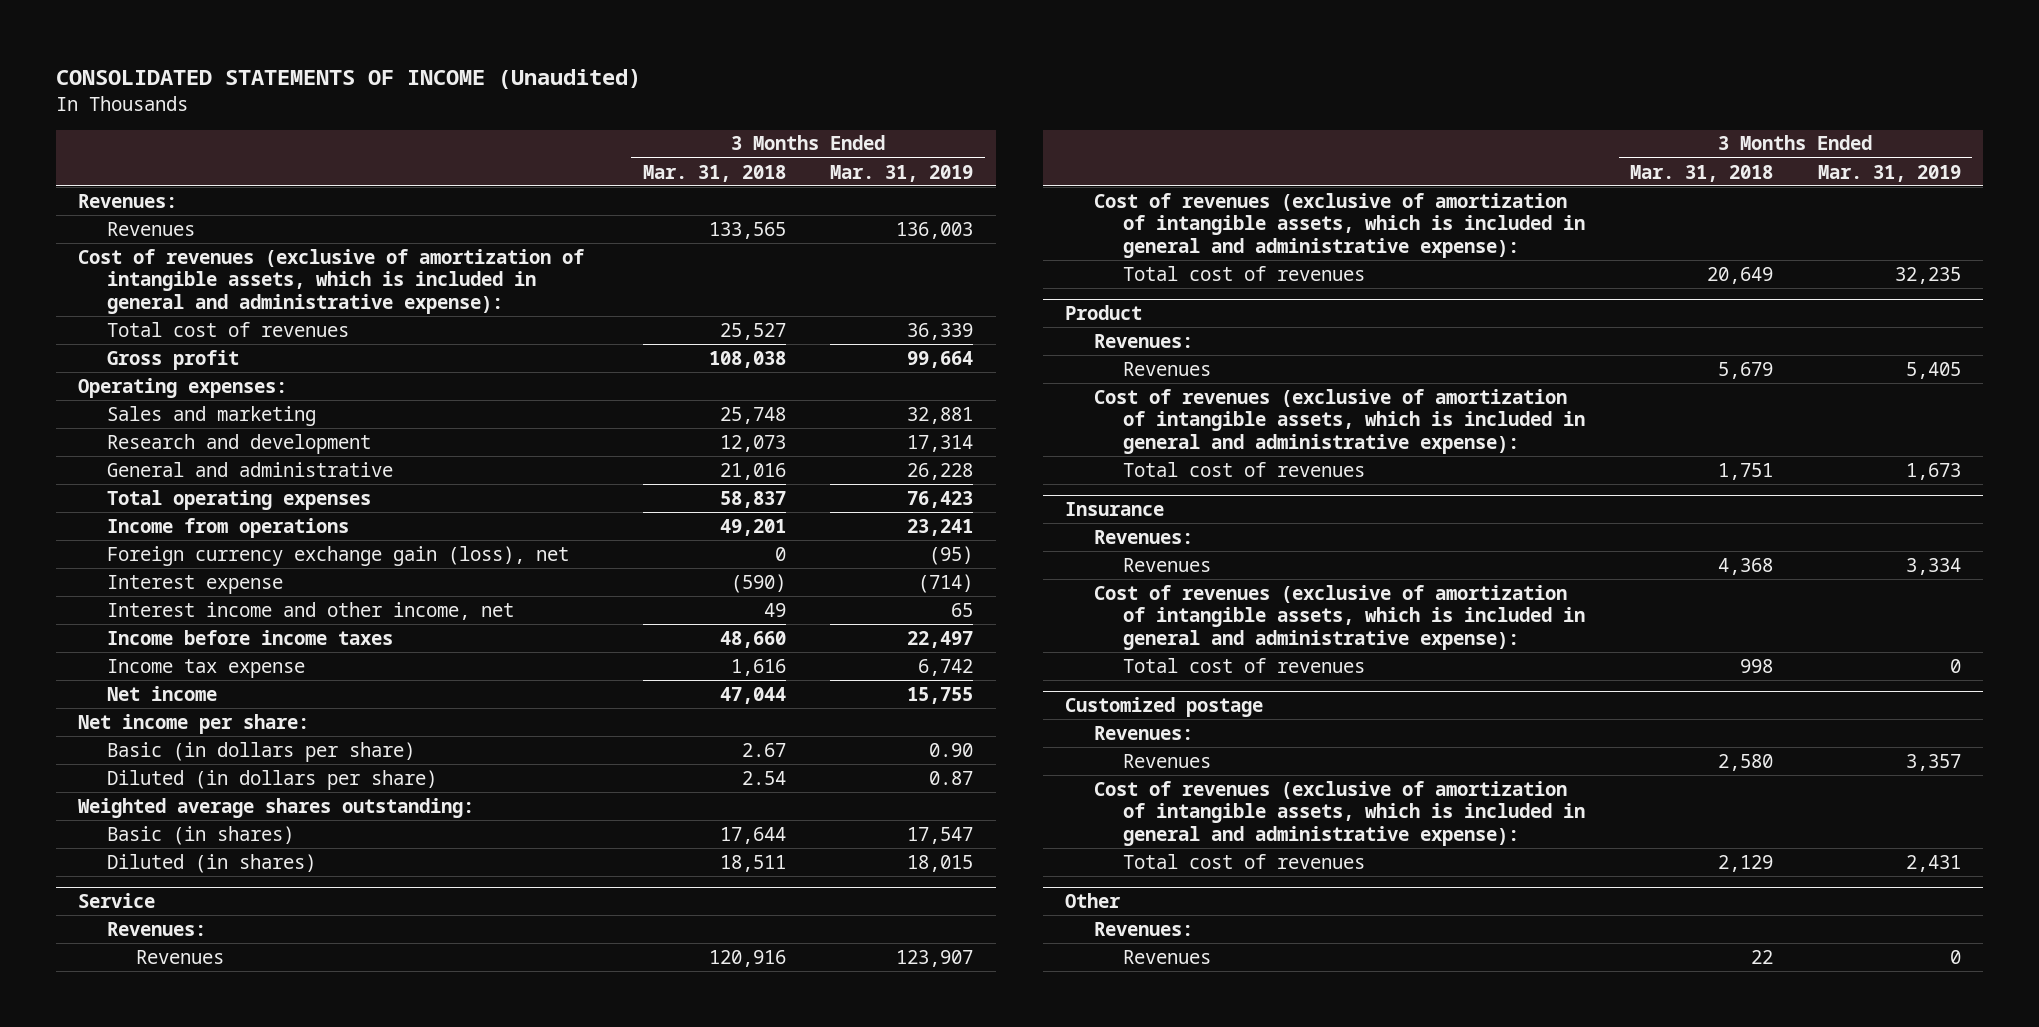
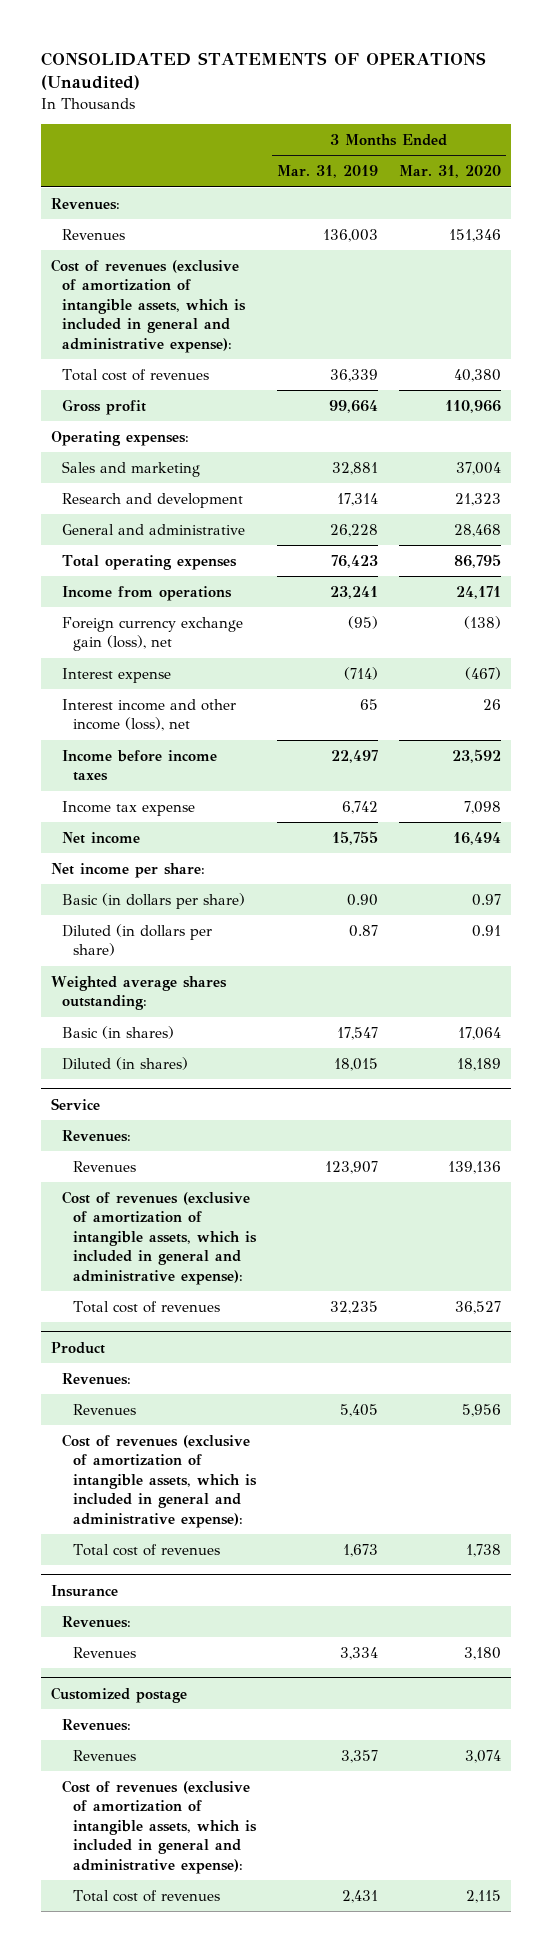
[55,69,641,90] CONSOLIDATED STATEMENTS OF INCOME (Unaudited) -> [40,51,486,91] CONSOLIDATED STATEMENTS OF OPERATIONS (Unaudited)
[642,164,786,182] Mar. 31, 2018 -> none
none -> [398,165,501,179] Mar. 31, 2020
[106,601,514,620] Interest income and other income, net -> [62,698,237,732] Interest income and other income (loss), net
[1094,584,1586,651] Cost of revenues (exclusive of amortization of intangible assets, which is included in general and administrative expense): -> none
[1123,657,1366,673] Total cost of revenues -> none
[1065,893,1122,909] Other -> none
[1094,921,1194,936] Revenues: -> none
[1123,949,1212,964] Revenues -> none

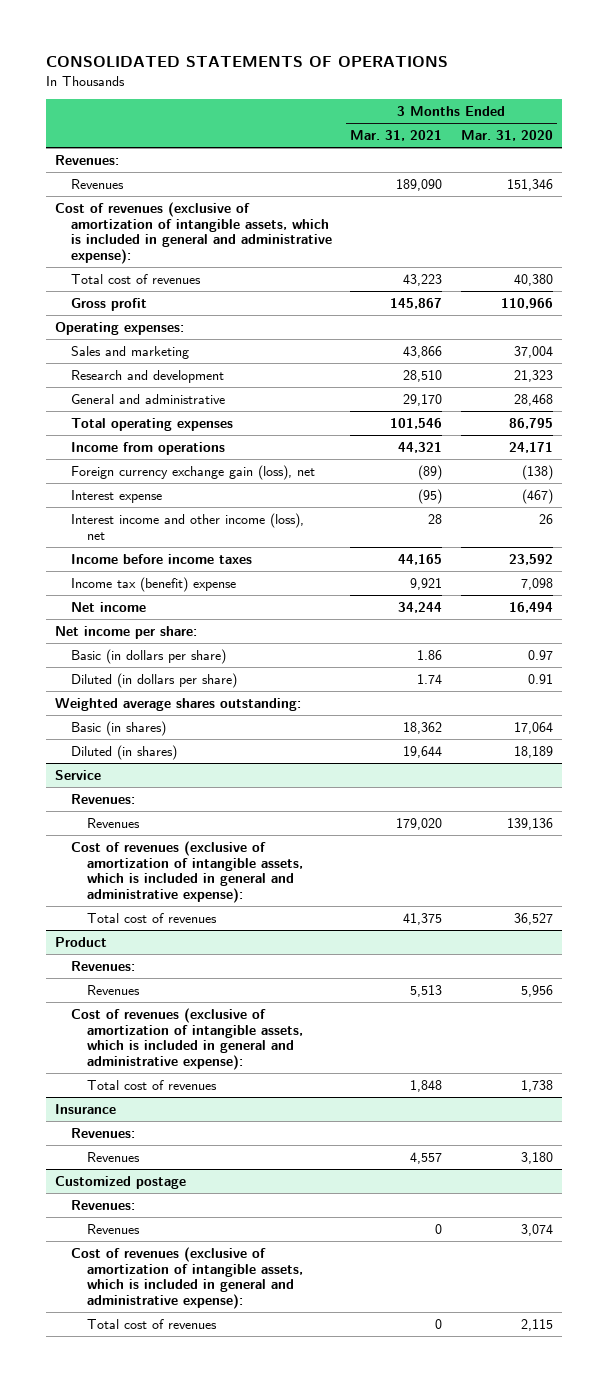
[40,51,486,91] CONSOLIDATED STATEMENTS OF OPERATIONS (Unaudited) -> [45,56,448,68] CONSOLIDATED STATEMENTS OF OPERATIONS
[276,165,378,179] Mar. 31, 2019 -> none
none -> [350,129,443,141] Mar. 31, 2021
[62,800,196,816] Income tax expense -> [71,576,237,592] Income tax (benefit) expense

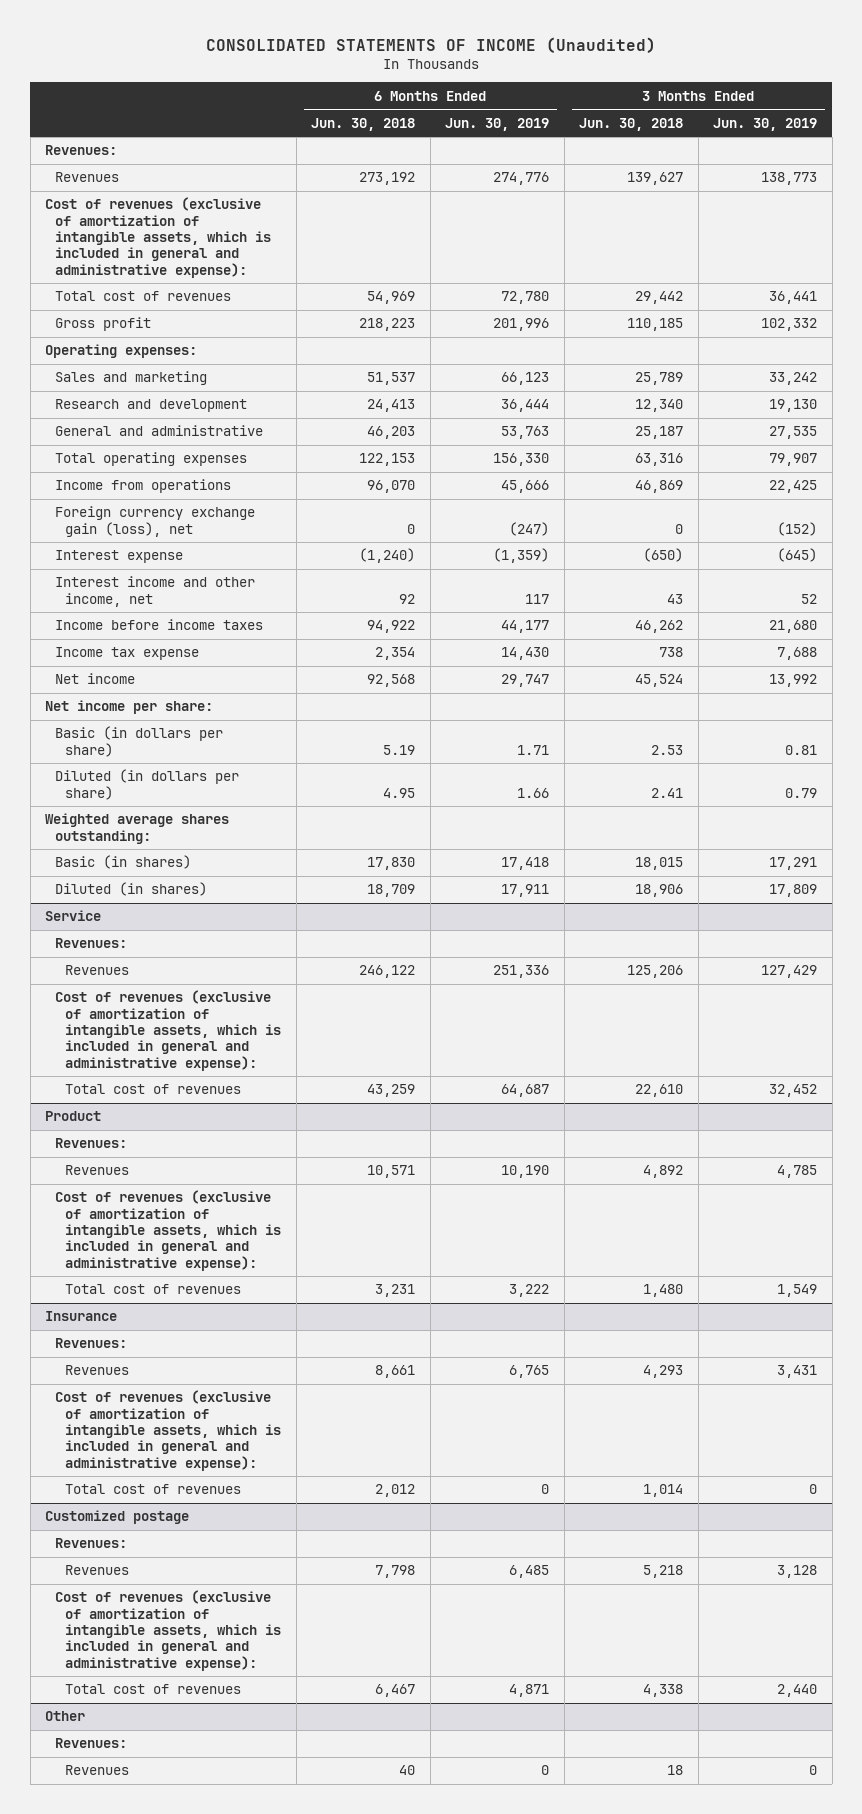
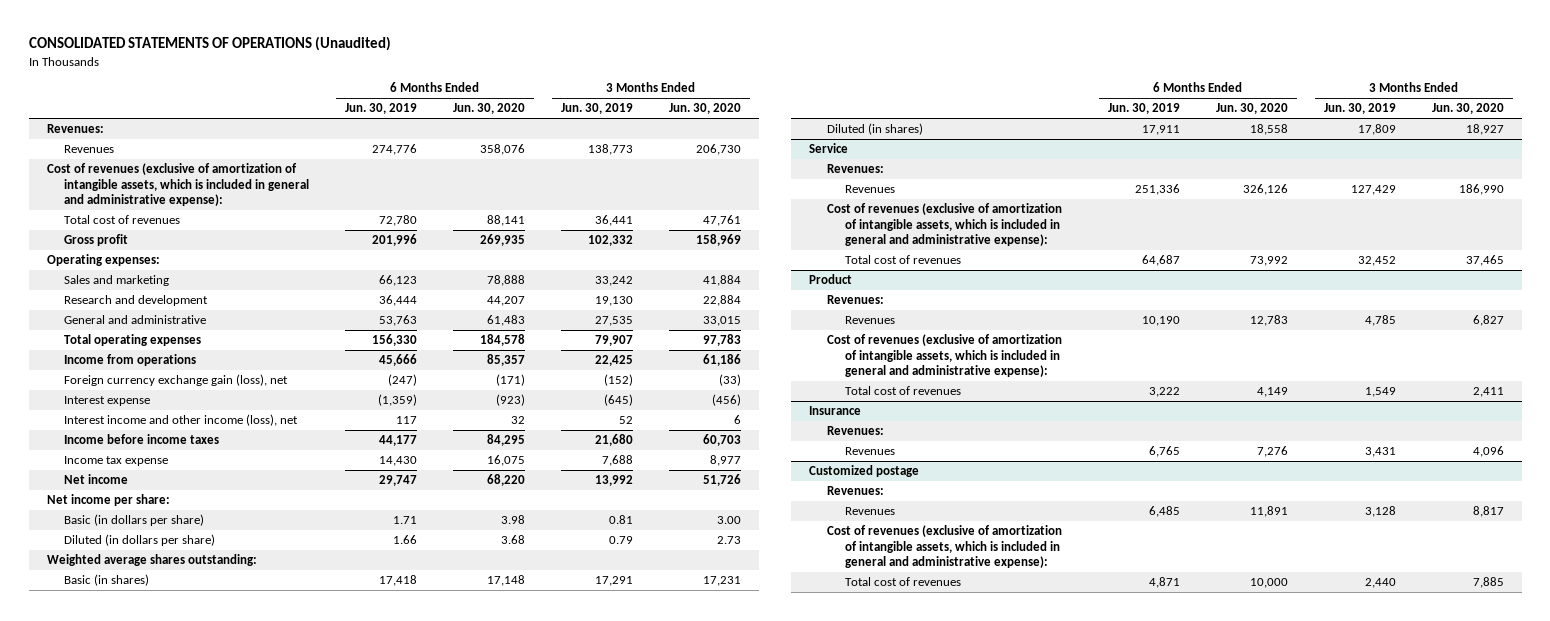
[206,36,657,53] CONSOLIDATED STATEMENTS OF INCOME (Unaudited) -> [28,36,391,52] CONSOLIDATED STATEMENTS OF OPERATIONS (Unaudited)
[311,117,416,131] Jun. 30, 2018 -> none
[579,117,684,131] Jun. 30, 2018 -> none
none -> [453,103,526,115] Jun. 30, 2020
none -> [669,103,742,115] Jun. 30, 2020
[55,576,256,607] Interest income and other income, net -> [64,414,299,427] Interest income and other income (loss), net
[55,1390,282,1471] Cost of revenues (exclusive of amortization of intangible assets, which is included in general and administrative expense): -> none
[65,1484,242,1495] Total cost of revenues -> none
[45,1711,86,1722] Other -> none
[55,1738,128,1749] Revenues: -> none
[65,1765,130,1776] Revenues -> none

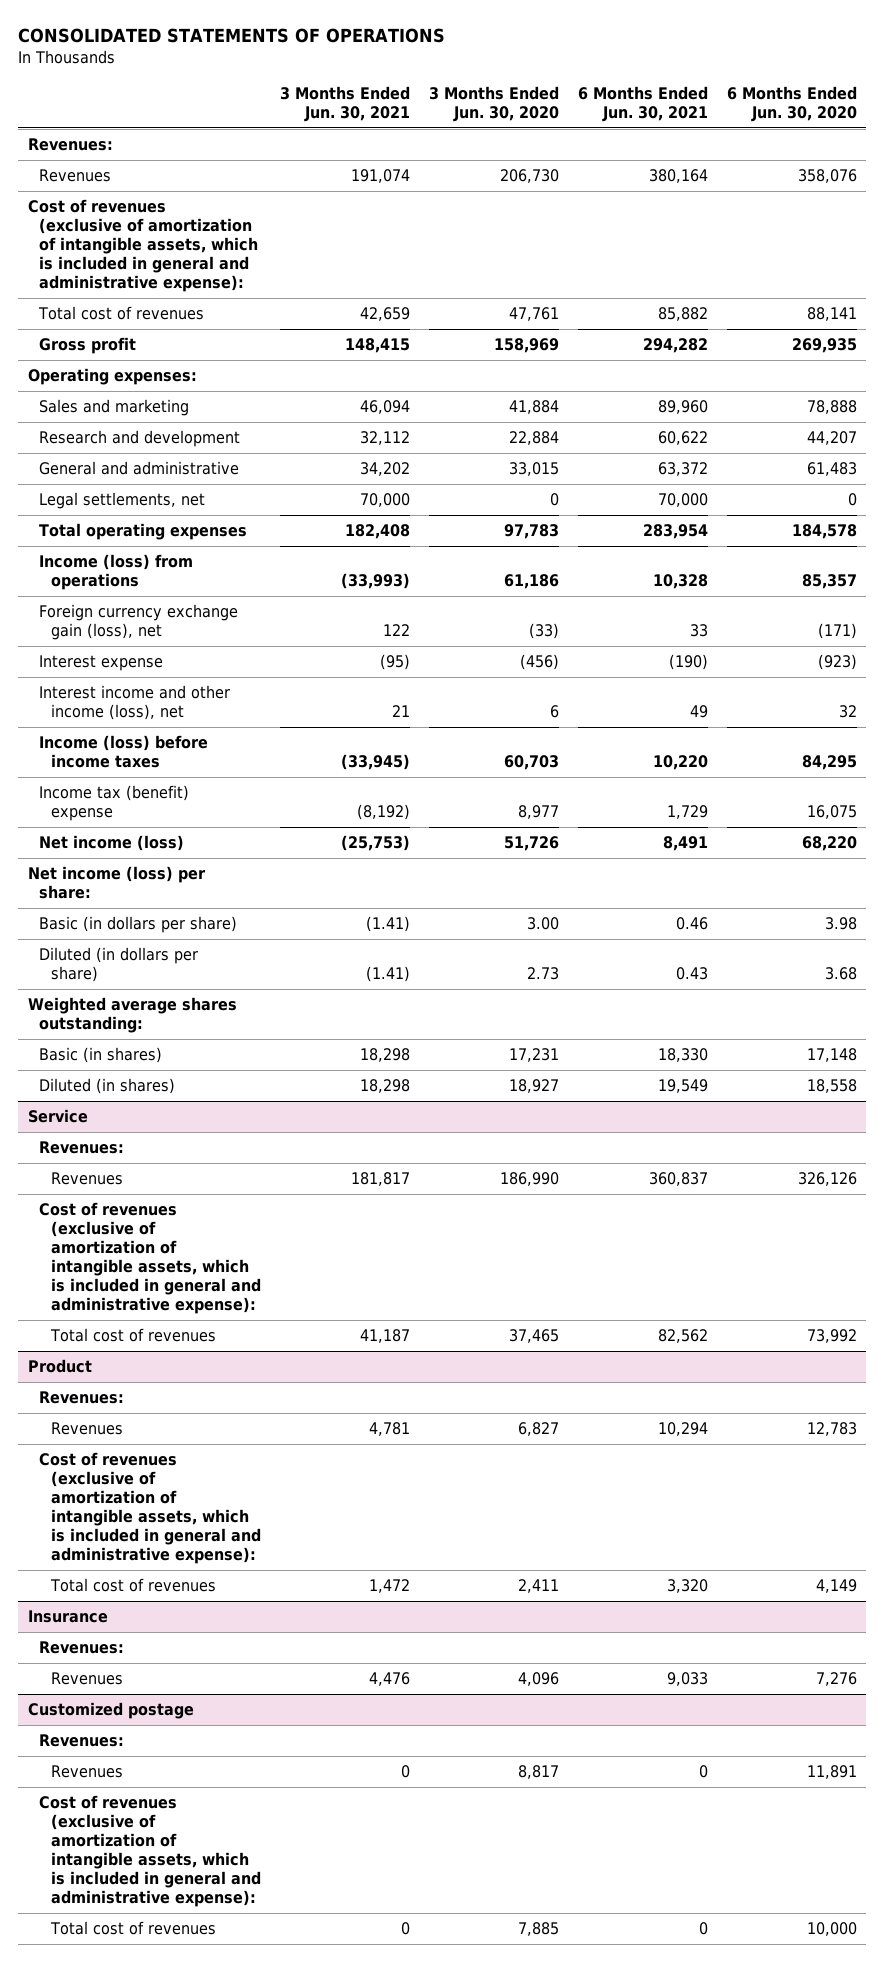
[28,36,391,52] CONSOLIDATED STATEMENTS OF OPERATIONS (Unaudited) -> [18,28,446,44] CONSOLIDATED STATEMENTS OF OPERATIONS
[345,103,418,115] Jun. 30, 2019 -> none
[561,103,634,115] Jun. 30, 2019 -> none
none -> [279,86,410,123] 3 Months Ended Jun. 30, 2021
none -> [577,86,708,123] 6 Months Ended Jun. 30, 2021
none -> [39,492,206,510] Legal settlements, net
[64,354,197,367] Income from operations -> [39,554,194,591] Income (loss) from operations
[64,434,220,445] Income before income taxes -> [39,735,209,769] Income (loss) before income taxes
[64,456,169,467] Income tax expense -> [39,785,190,822] Income tax (benefit) expense
[64,474,129,485] Net income -> [39,835,185,852] Net income (loss)
[46,494,170,507] Net income per share: -> [27,866,206,900] Net income (loss) per share:

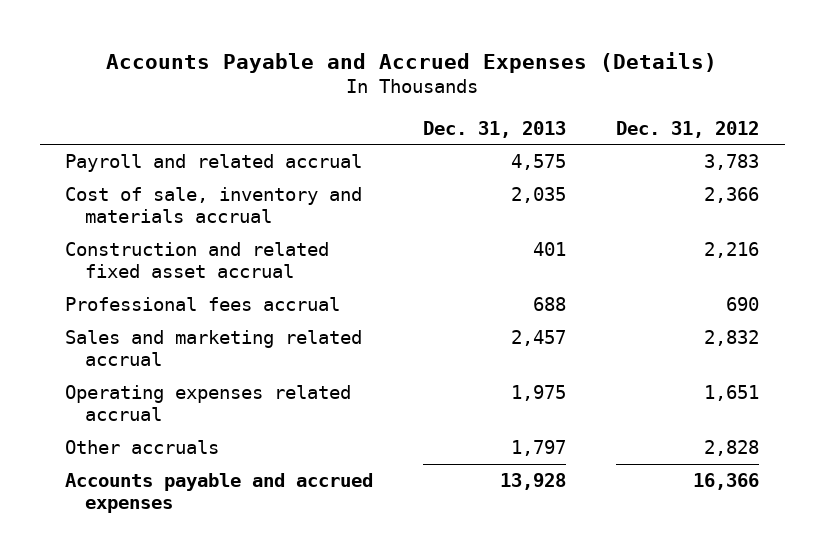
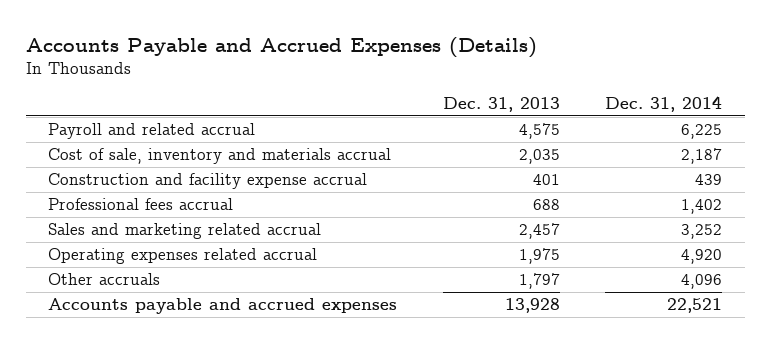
[616,120,760,138] Dec. 31, 2012 -> none
none -> [604,96,722,113] Dec. 31, 2014
[65,241,330,279] Construction and related fixed asset accrual -> [48,173,368,190] Construction and facility expense accrual

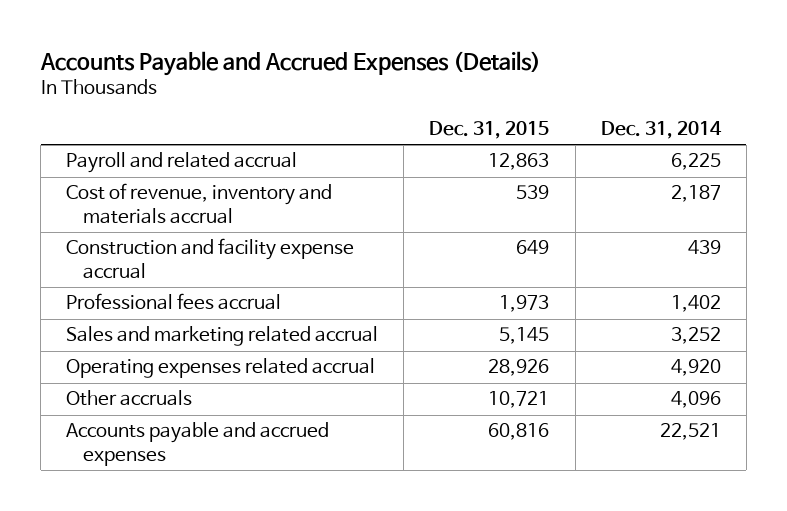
[442,97,560,113] Dec. 31, 2013 -> none
none -> [429,121,550,140] Dec. 31, 2015
[48,148,392,165] Cost of sale, inventory and materials accrual -> [66,183,333,225] Cost of revenue, inventory and materials accrual

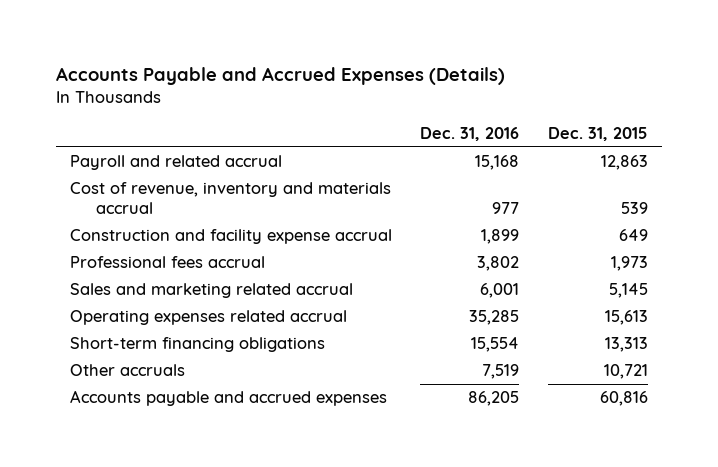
[600,121,722,140] Dec. 31, 2014 -> none
none -> [420,126,520,141] Dec. 31, 2016
[488,359,550,377] 28,926 -> [604,310,648,326] 15,613
none -> [70,337,326,353] Short-term financing obligations

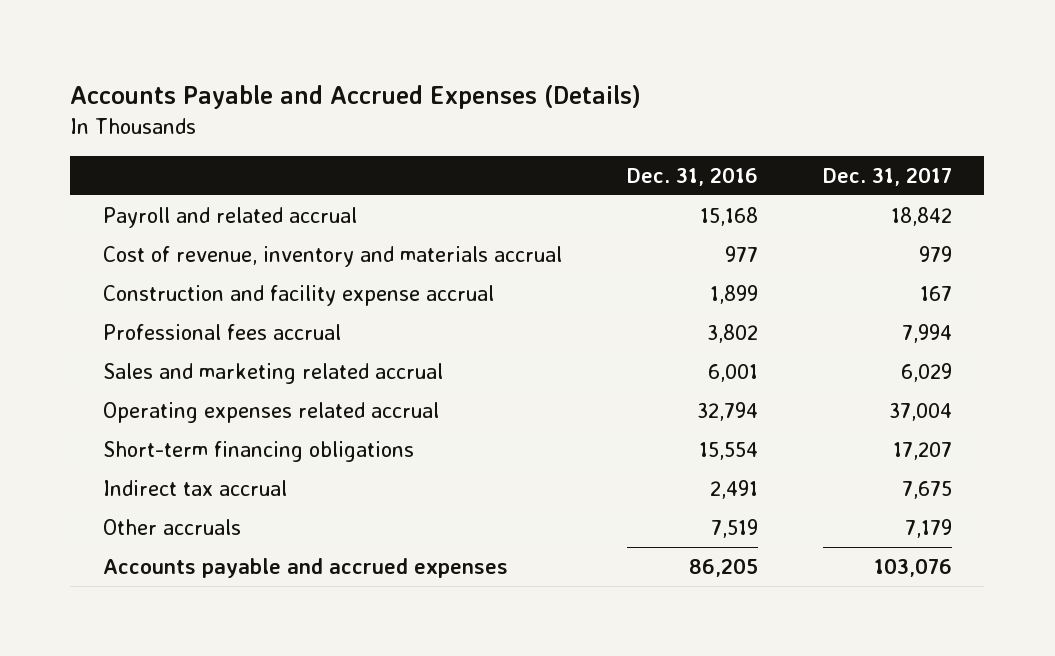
[547,126,648,141] Dec. 31, 2015 -> none
none -> [822,166,952,186] Dec. 31, 2017
[469,310,520,326] 35,285 -> [696,402,758,422] 32,794
none -> [102,480,287,497] Indirect tax accrual

